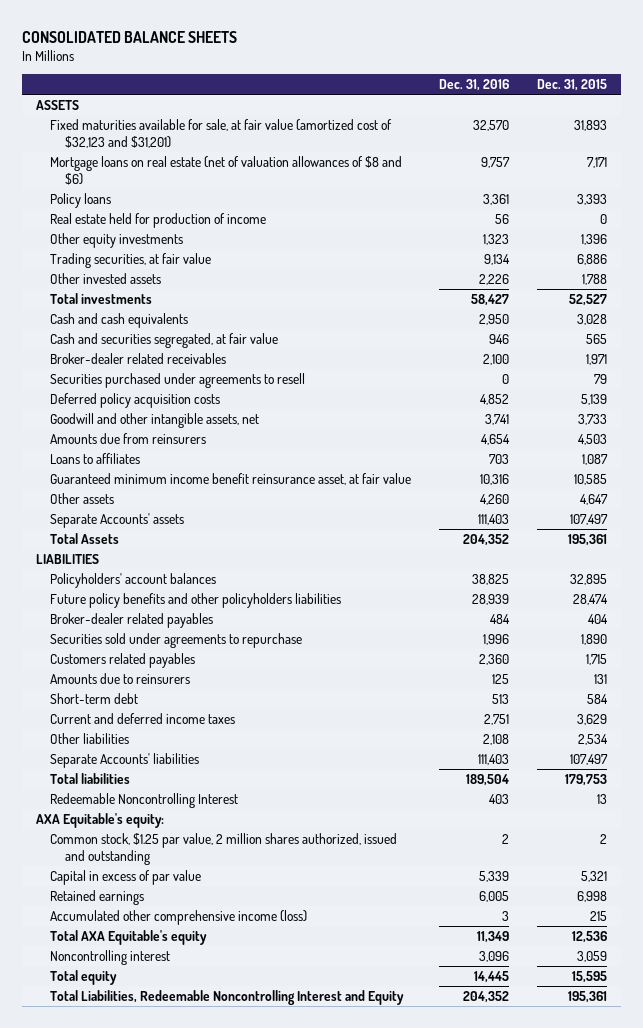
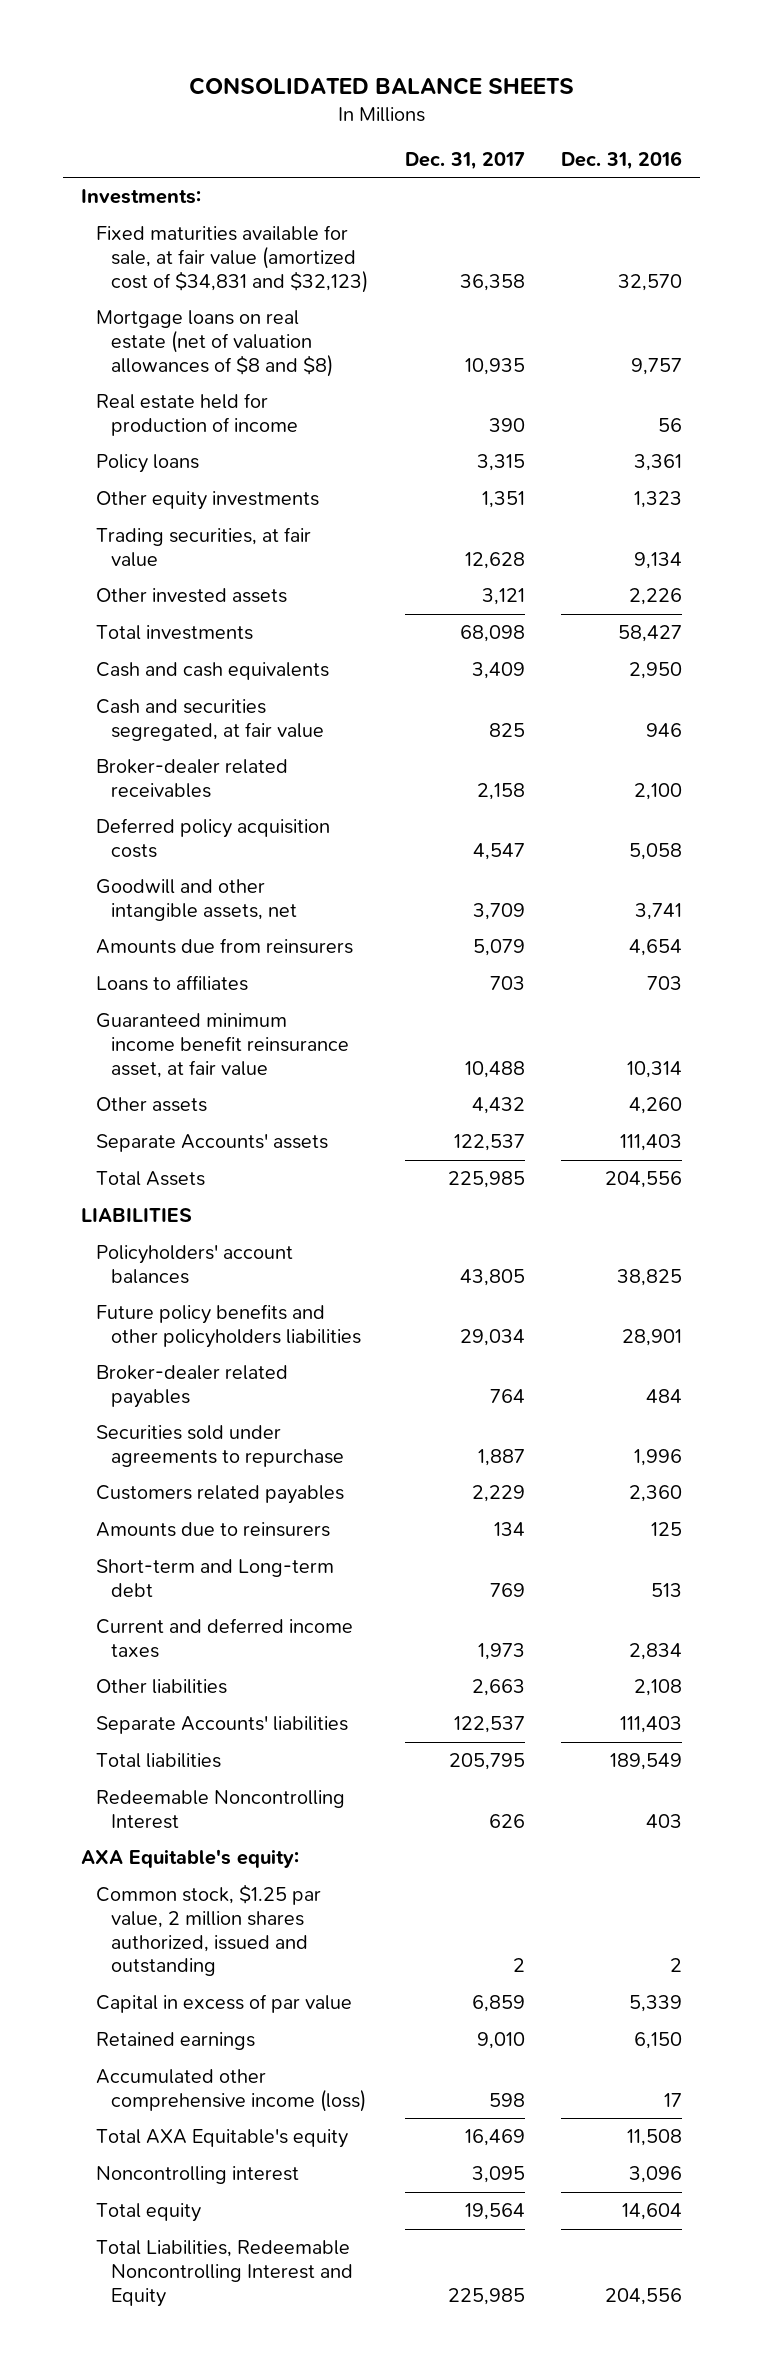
[537,79,608,92] Dec. 31, 2015 -> none
none -> [404,151,525,170] Dec. 31, 2017
[35,100,79,111] ASSETS -> none
none -> [81,188,202,204] Investments:
[50,119,393,148] Fixed maturities available for sale, at fair value (amortized cost of $32,123 and $31,201) -> [96,224,368,293] Fixed maturities available for sale, at fair value (amortized cost of $34,831 and $32,123)
[50,156,403,185] Mortgage loans on real estate (net of valuation allowances of $8 and $6) -> [96,309,333,377] Mortgage loans on real estate (net of valuation allowances of $8 and $8)
[50,193,112,209] Policy loans -> [96,453,200,473] Policy loans
[50,373,306,389] Securities purchased under agreements to resell -> none
[480,394,510,406] 4,852 -> [629,842,683,860] 5,058
[480,474,510,486] 10,316 -> [627,1060,683,1078] 10,314
[463,534,510,547] 204,352 -> [605,1170,683,1188] 204,556
[472,594,510,606] 28,939 -> [622,1328,683,1346] 28,901
[50,693,139,705] Short-term debt -> [96,1558,335,1597] Short-term and Long-term debt
[484,714,510,726] 2,751 -> [629,1642,683,1660] 2,834
[466,774,510,787] 189,504 -> [610,1752,683,1770] 189,549
[479,891,510,903] 6,005 -> [634,2031,683,2049] 6,150
[502,911,510,922] 3 -> [664,2092,683,2107] 17
[477,931,510,944] 11,349 -> [627,2128,683,2146] 11,508
[474,971,510,984] 14,445 -> [622,2202,683,2220] 14,604
[463,991,510,1004] 204,352 -> [605,2287,683,2305] 204,556

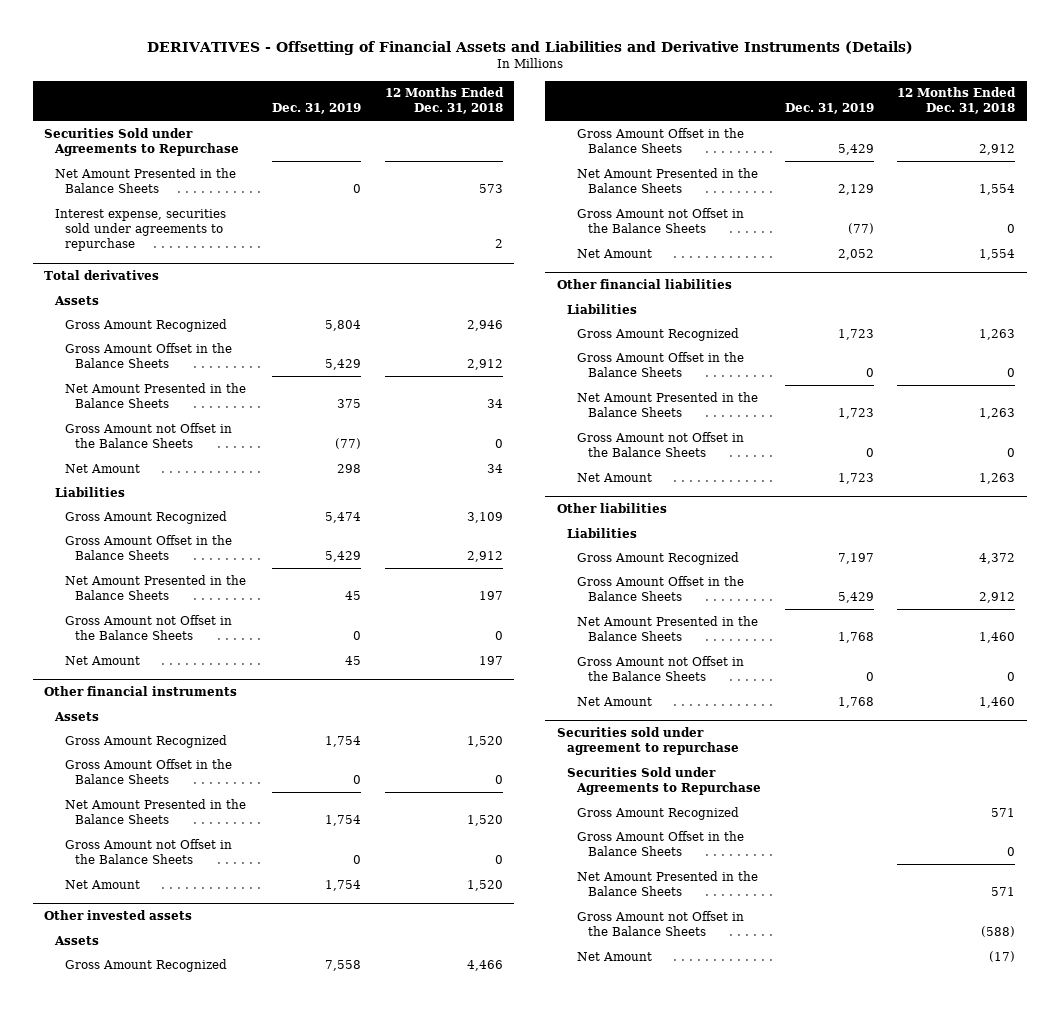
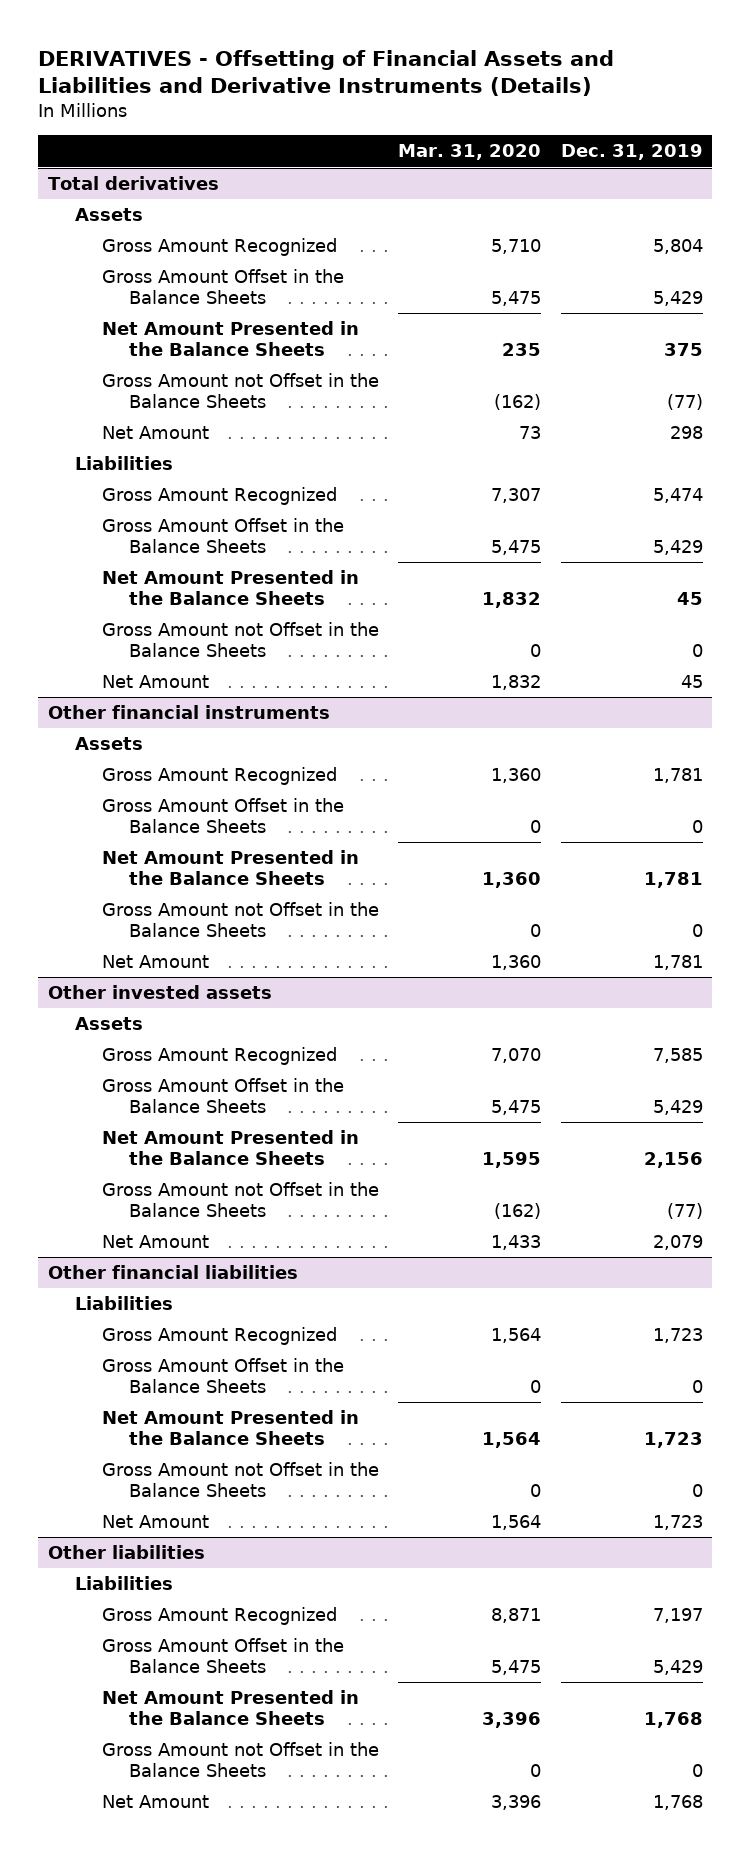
[384,87,504,115] 12 Months Ended Dec. 31, 2018 -> none
none -> [398,144,542,161] Mar. 31, 2020
[44,127,239,156] Securities Sold under Agreements to Repurchase -> none
[54,167,236,193] Net Amount Presented in the Balance Sheets -> none
[54,208,226,251] Interest expense, securities sold under agreements to repurchase -> none
[325,735,362,747] 1,754 -> [652,768,703,784] 1,781
[325,814,362,826] 1,754 -> [643,872,703,889] 1,781
[325,879,362,891] 1,754 -> [652,955,703,971] 1,781
[325,959,362,971] 7,558 -> [652,1048,703,1064] 7,585
[837,183,874,195] 2,129 -> [643,1152,703,1169] 2,156
[837,248,874,260] 2,052 -> [652,1235,703,1251] 2,079
[556,727,740,756] Securities sold under agreement to repurchase -> none
[567,766,762,795] Securities Sold under Agreements to Repurchase -> none
[577,806,740,820] Gross Amount Recognized -> none
[577,830,745,856] Gross Amount Offset in the Balance Sheets -> none
[577,870,759,896] Net Amount Presented in the Balance Sheets -> none
[577,910,745,936] Gross Amount not Offset in the Balance Sheets -> none
[577,951,653,961] Net Amount -> none

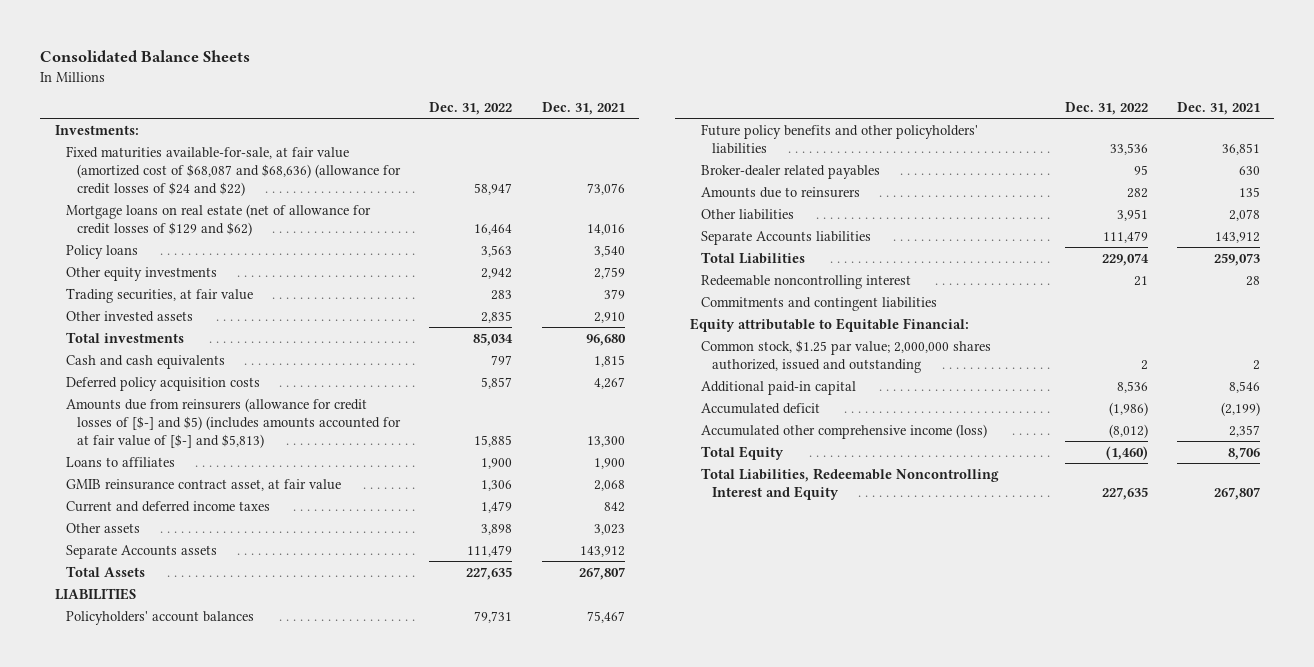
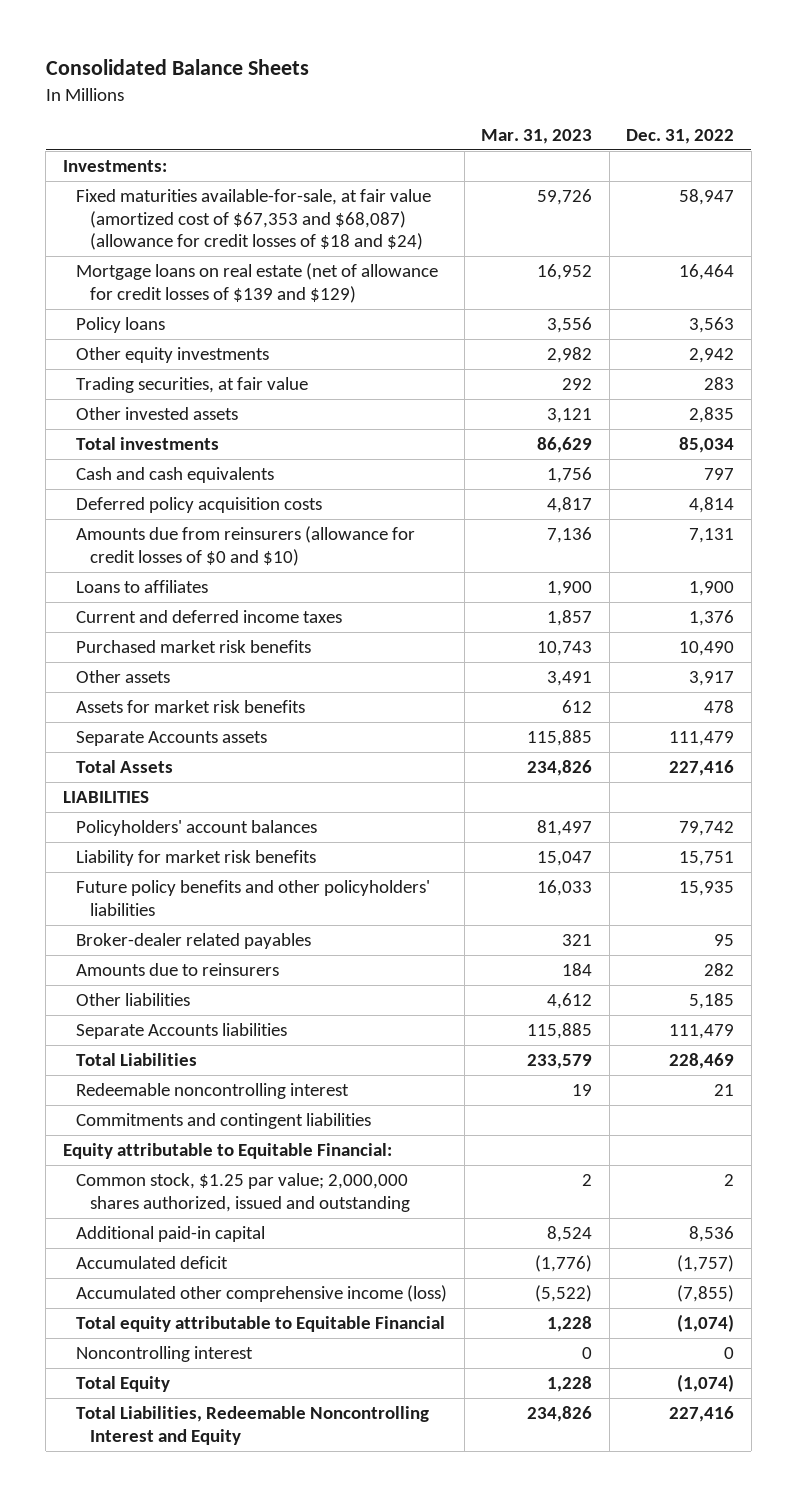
[541,101,625,115] Dec. 31, 2021 -> none
none -> [481,128,593,144] Mar. 31, 2023
[65,145,402,196] Fixed maturities available-for-sale, at fair value (amortized cost of $68,087 and $68,636) (allowance for credit losses of $24 and $22) -> [76,189,432,251] Fixed maturities available-for-sale, at fair value (amortized cost of $67,353 and $68,087) (allowance for credit losses of $18 and $24)
[65,203,371,236] Mortgage loans on real estate (net of allowance for credit losses of $129 and $62) -> [76,263,439,303] Mortgage loans on real estate (net of allowance for credit losses of $139 and $129)
[481,376,513,389] 5,857 -> [689,497,735,514] 4,814
[65,397,402,448] Amounts due from reinsurers (allowance for credit losses of [$-] and $5) (includes amounts accounted for at fair value of [$-] and $5,813) -> [76,526,416,566] Amounts due from reinsurers (allowance for credit losses of $0 and $10)
[474,434,513,447] 15,885 -> [689,528,735,544] 7,131
[65,478,341,491] GMIB reinsurance contract asset, at fair value -> none
[481,500,513,513] 1,479 -> [689,610,735,627] 1,376
none -> [76,640,312,654] Purchased market risk benefits
[481,523,513,535] 3,898 -> [689,671,735,687] 3,917
none -> [76,700,306,714] Assets for market risk benefits
[466,566,513,580] 227,635 -> [669,760,735,777] 227,416
[474,610,513,623] 79,731 -> [679,821,735,837] 79,742
none -> [76,850,317,867] Liability for market risk benefits
[1109,142,1148,155] 33,536 -> [679,881,735,897] 15,935
[1116,208,1148,221] 3,951 -> [689,993,735,1010] 5,185
[1101,252,1149,266] 229,074 -> [669,1053,735,1070] 228,469
[1108,401,1148,416] (1,986) -> [677,1255,735,1273] (1,757)
[1108,423,1148,438] (8,012) -> [677,1285,735,1303] (7,855)
none -> [76,1316,446,1333] Total equity attributable to Equitable Financial
none -> [76,1346,254,1363] Noncontrolling interest
[1105,445,1148,460] (1,460) -> [677,1374,735,1393] (1,074)
[1101,486,1148,500] 227,635 -> [669,1406,735,1423] 227,416

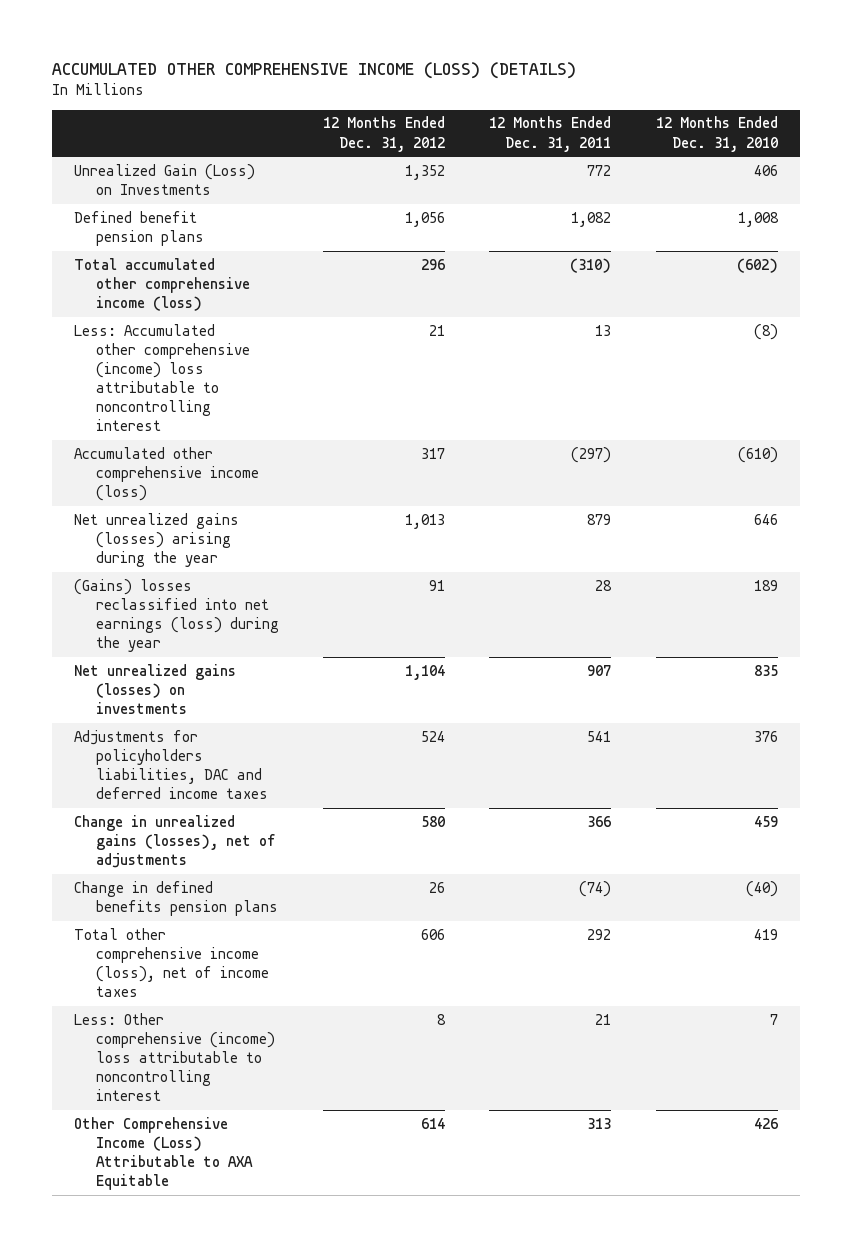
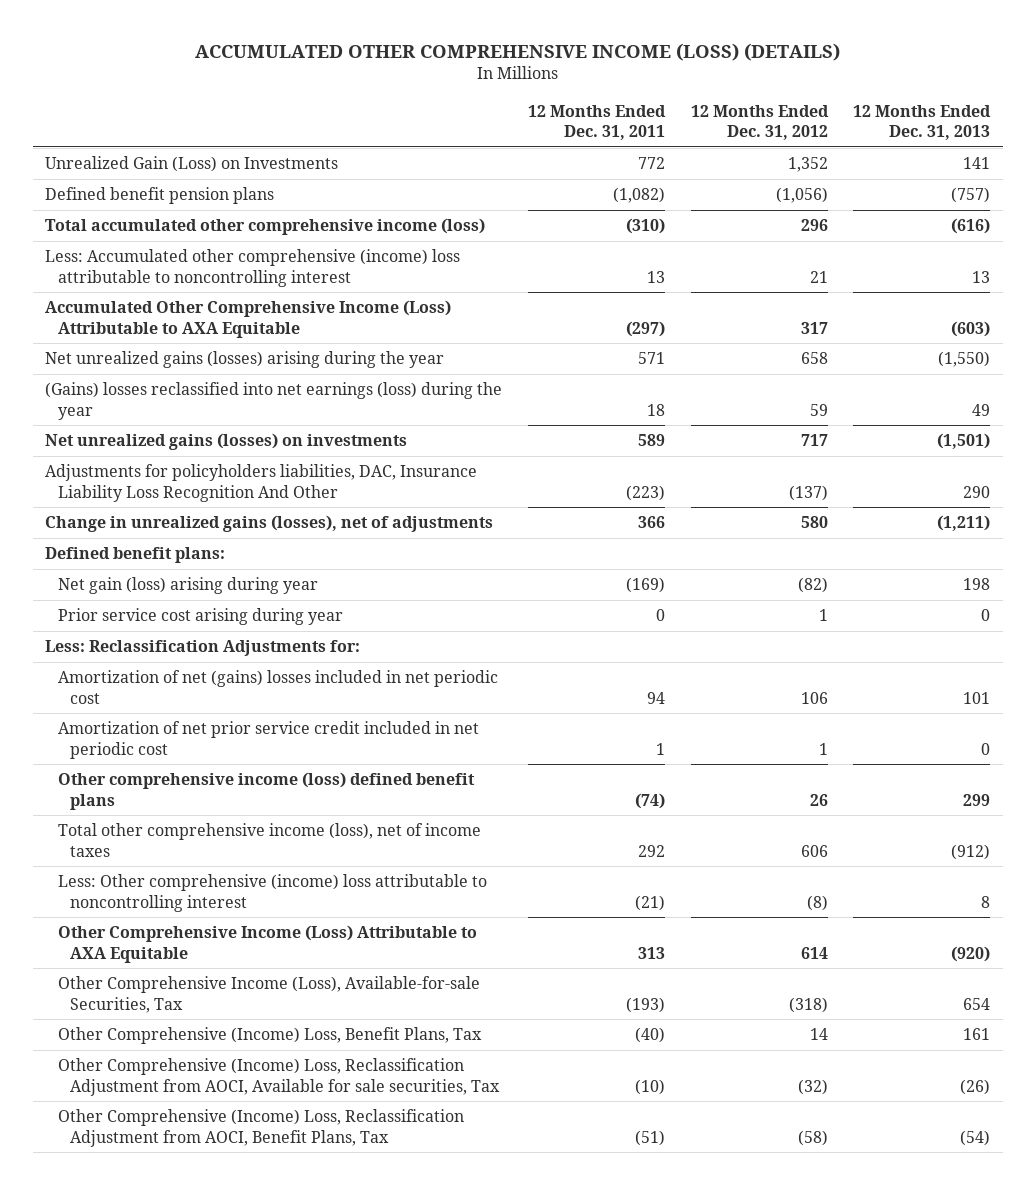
[655,116,778,152] 12 Months Ended Dec. 31, 2010 -> none
none -> [853,104,992,140] 12 Months Ended Dec. 31, 2013
[405,211,446,227] 1,056 -> [775,187,828,204] (1,056)
[571,211,612,227] 1,082 -> [613,187,666,204] (1,082)
[73,729,269,800] Adjustments for policyholders liabilities, DAC and deferred income taxes -> none
[73,446,260,502] Accumulated other comprehensive income (loss) -> [45,300,452,338] Accumulated Other Comprehensive Income (Loss) Attributable to AXA Equitable
[405,513,446,529] 1,013 -> [800,352,828,365] 658
[587,513,612,525] 879 -> [638,352,666,365] 571
[429,579,446,591] 91 -> [809,403,828,416] 59
[595,579,613,591] 28 -> [647,403,666,416] 18
[405,664,446,680] 1,104 -> [800,434,828,447] 717
[587,664,612,676] 907 -> [638,434,666,447] 589
none -> [45,464,478,502] Adjustments for policyholders liabilities, DAC, Insurance Liability Loss Recognition And Other
none -> [45,547,226,564] Defined benefit plans:
none -> [57,577,318,595] Net gain (loss) arising during year
none -> [57,608,343,626] Prior service cost arising during year
none -> [45,640,361,657] Less: Reclassification Adjustments for:
none -> [57,670,498,704] Amortization of net (gains) losses included in net periodic cost
none -> [57,721,479,759] Amortization of net prior service credit included in net periodic cost
[73,880,279,916] Change in defined benefits pension plans -> [57,772,475,810] Other comprehensive income (loss) defined benefit plans
[437,1013,447,1025] 8 -> [806,894,828,911] (8)
[595,1013,612,1025] 21 -> [635,894,666,911] (21)
none -> [57,976,480,1013] Other Comprehensive Income (Loss), Available-for-sale Securities, Tax
none -> [57,1027,482,1045] Other Comprehensive (Income) Loss, Benefit Plans, Tax
none -> [57,1058,500,1096] Other Comprehensive (Income) Loss, Reclassification Adjustment from AOCI, Available for sale securities, Tax
none -> [57,1109,464,1147] Other Comprehensive (Income) Loss, Reclassification Adjustment from AOCI, Benefit Plans, Tax

